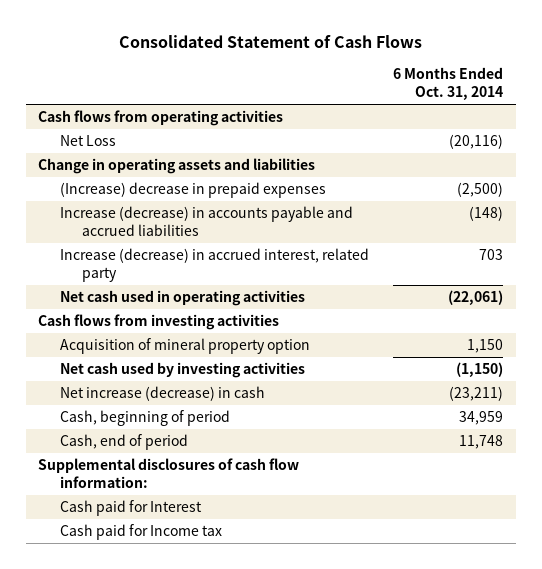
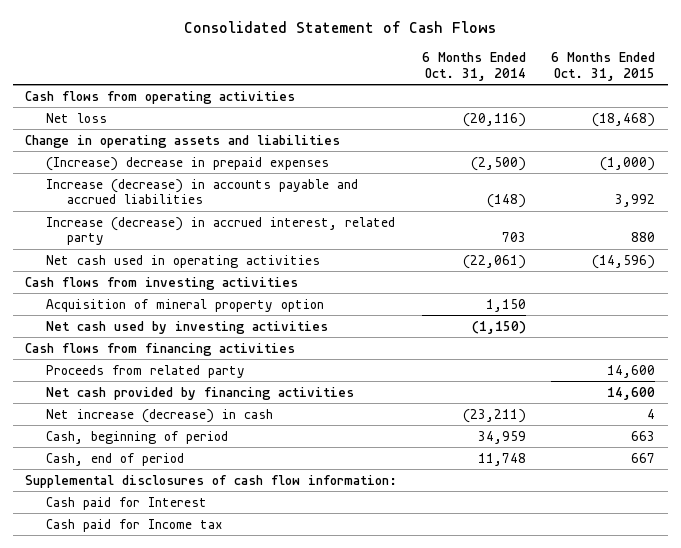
none -> [551,52,656,82] 6 Months Ended Oct. 31, 2015
[60,135,117,147] Net Loss -> [45,112,107,123] Net loss
none -> [25,342,296,356] Cash flows from financing activities
none -> [45,364,245,378] Proceeds from related party
none -> [45,386,354,400] Net cash provided by financing activities

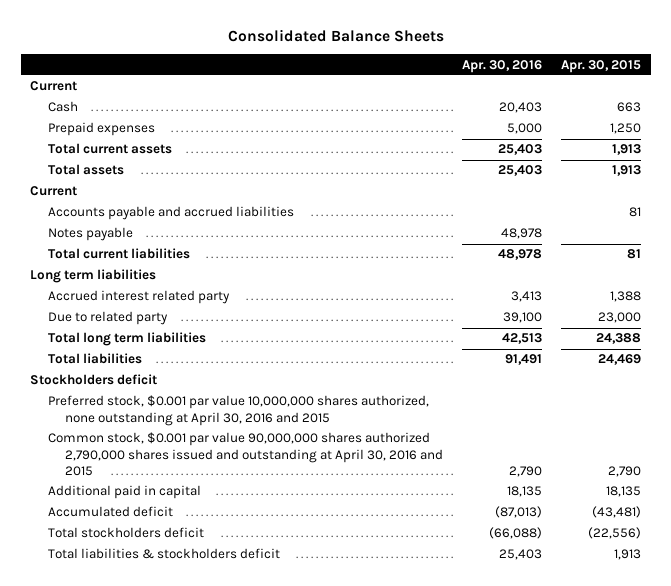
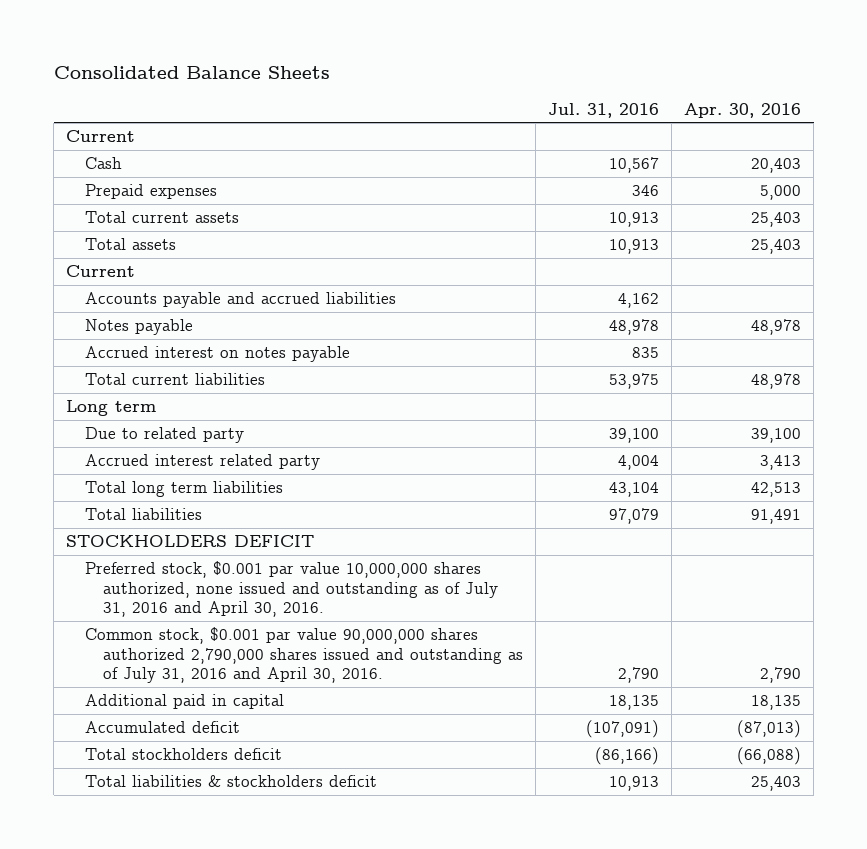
[561,59,642,73] Apr. 30, 2015 -> none
none -> [547,102,659,118] Jul. 31, 2016
none -> [84,346,350,363] Accrued interest on notes payable
[30,269,157,284] Long term liabilities -> [66,400,157,417] Long term
[47,290,230,305] Accrued interest related party -> [84,454,320,471] Accrued interest related party
[30,374,158,386] Stockholders deficit -> [66,535,315,548] STOCKHOLDERS DEFICIT
[47,395,429,426] Preferred stock, $0.001 par value 10,000,000 shares authorized, none outstanding at April 30, 2016 and 2015 -> [84,561,498,617] Preferred stock, $0.001 par value 10,000,000 shares authorized, none issued and outstanding as of July 31, 2016 and April 30, 2016.
[47,432,444,476] Common stock, $0.001 par value 90,000,000 shares authorized 2,790,000 shares issued and outstanding at April 30, 2016 and 2015 -> [84,627,523,683] Common stock, $0.001 par value 90,000,000 shares authorized 2,790,000 shares issued and outstanding as of July 31, 2016 and April 30, 2016.

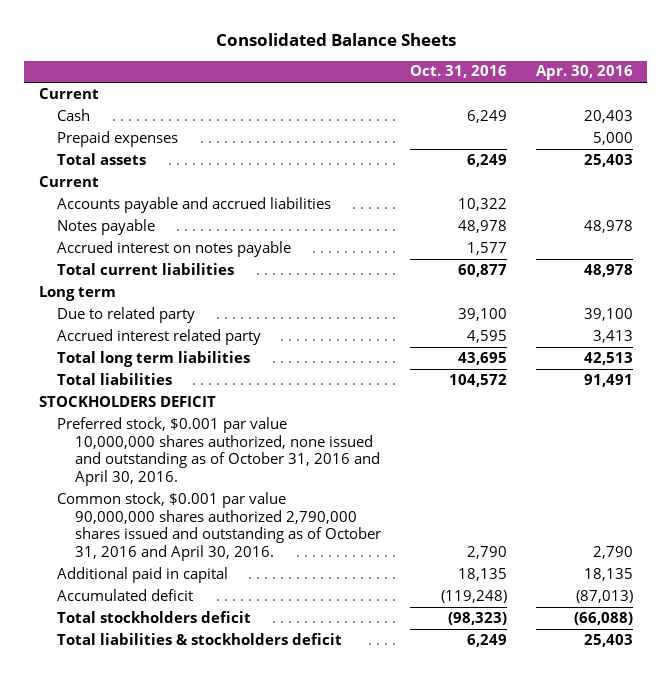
[547,102,659,118] Jul. 31, 2016 -> none
none -> [410,65,508,79] Oct. 31, 2016
[84,211,239,224] Total current assets -> none
[84,561,498,617] Preferred stock, $0.001 par value 10,000,000 shares authorized, none issued and outstanding as of July 31, 2016 and April 30, 2016. -> [57,416,381,487] Preferred stock, $0.001 par value 10,000,000 shares authorized, none issued and outstanding as of October 31, 2016 and April 30, 2016.
[84,627,523,683] Common stock, $0.001 par value 90,000,000 shares authorized 2,790,000 shares issued and outstanding as of July 31, 2016 and April 30, 2016. -> [57,491,382,562] Common stock, $0.001 par value 90,000,000 shares authorized 2,790,000 shares issued and outstanding as of October 31, 2016 and April 30, 2016.

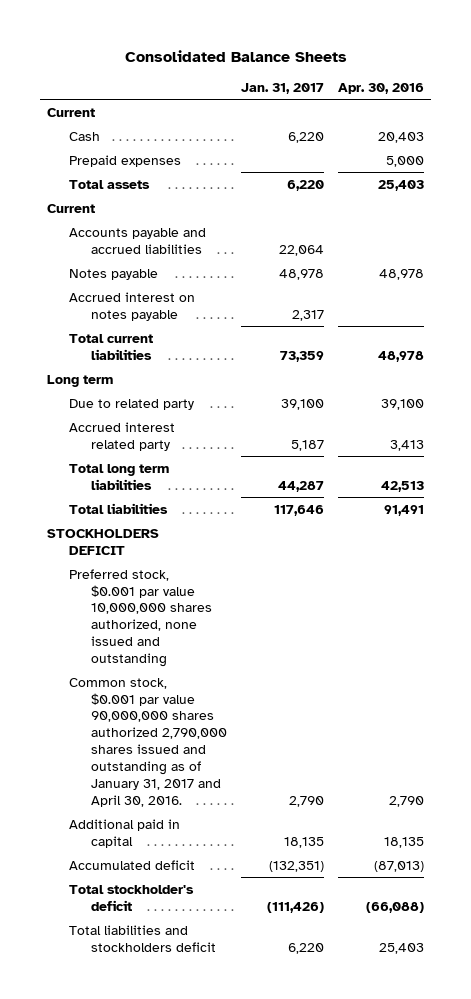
[410,65,508,79] Oct. 31, 2016 -> none
none -> [240,83,324,95] Jan. 31, 2017
[57,416,381,487] Preferred stock, $0.001 par value 10,000,000 shares authorized, none issued and outstanding as of October 31, 2016 and April 30, 2016. -> [68,568,212,668] Preferred stock, $0.001 par value 10,000,000 shares authorized, none issued and outstanding
[57,491,382,562] Common stock, $0.001 par value 90,000,000 shares authorized 2,790,000 shares issued and outstanding as of October 31, 2016 and April 30, 2016. -> [68,677,227,807] Common stock, $0.001 par value 90,000,000 shares authorized 2,790,000 shares issued and outstanding as of January 31, 2017 and April 30, 2016.
[57,610,252,623] Total stockholders deficit -> [68,884,194,911] Total stockholder's deficit
[57,632,343,645] Total liabilities & stockholders deficit -> [68,924,216,952] Total liabilities and stockholders deficit

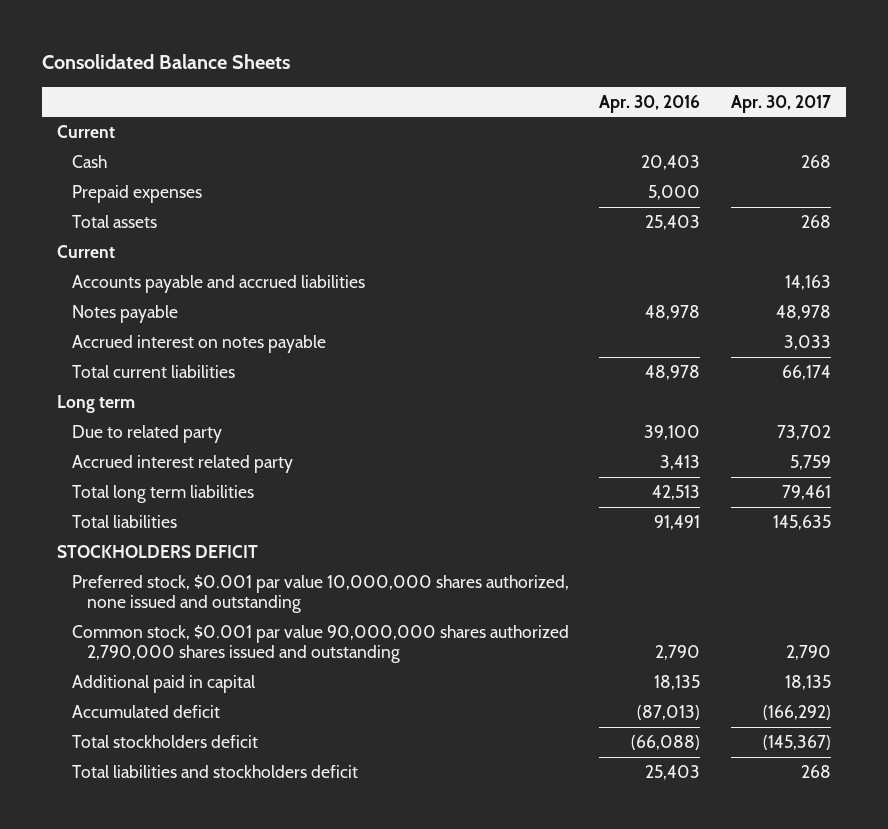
[240,83,324,95] Jan. 31, 2017 -> none
none -> [730,94,831,113] Apr. 30, 2017
[68,677,227,807] Common stock, $0.001 par value 90,000,000 shares authorized 2,790,000 shares issued and outstanding as of January 31, 2017 and April 30, 2016. -> [72,624,570,664] Common stock, $0.001 par value 90,000,000 shares authorized 2,790,000 shares issued and outstanding
[68,884,194,911] Total stockholder's deficit -> [72,734,259,748] Total stockholders deficit

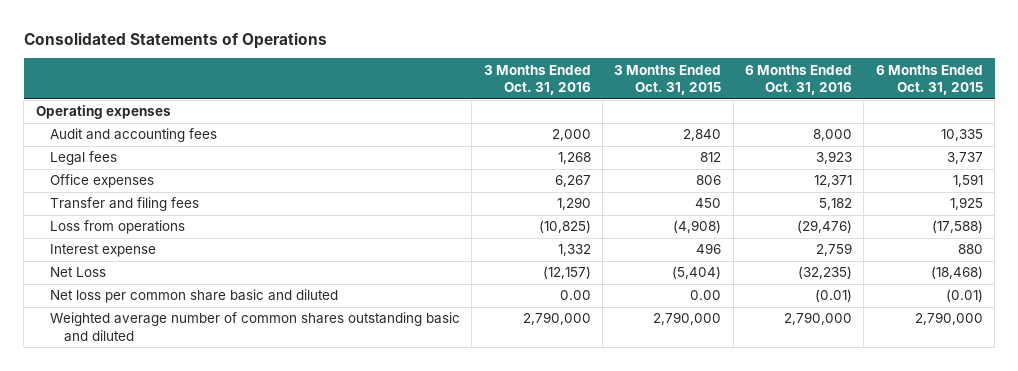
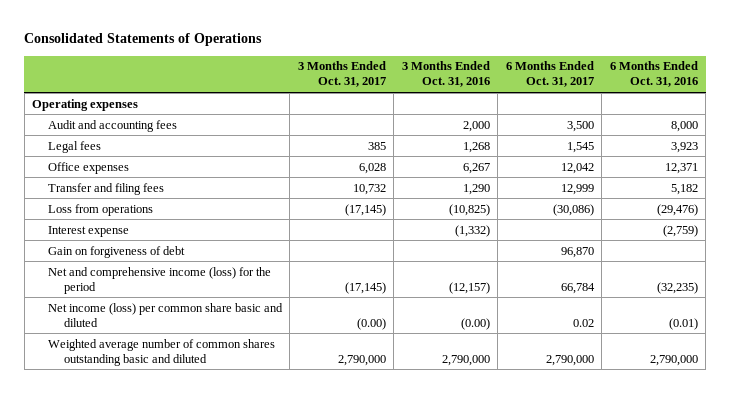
[614,64,722,96] 3 Months Ended Oct. 31, 2015 -> none
[875,64,983,96] 6 Months Ended Oct. 31, 2015 -> none
none -> [297,61,386,88] 3 Months Ended Oct. 31, 2017
none -> [505,61,594,88] 6 Months Ended Oct. 31, 2017
[557,244,591,257] 1,332 -> [454,224,490,237] (1,332)
[815,243,852,257] 2,759 -> [662,224,698,237] (2,759)
none -> [47,245,185,258] Gain on forgiveness of debt
[49,267,106,278] Net Loss -> [47,266,271,294] Net and comprehensive income (loss) for the period
[49,289,338,304] Net loss per common share basic and diluted -> [47,302,283,327] Net income (loss) per common share basic and diluted
[559,290,591,301] 0.00 -> [460,317,490,330] (0.00)

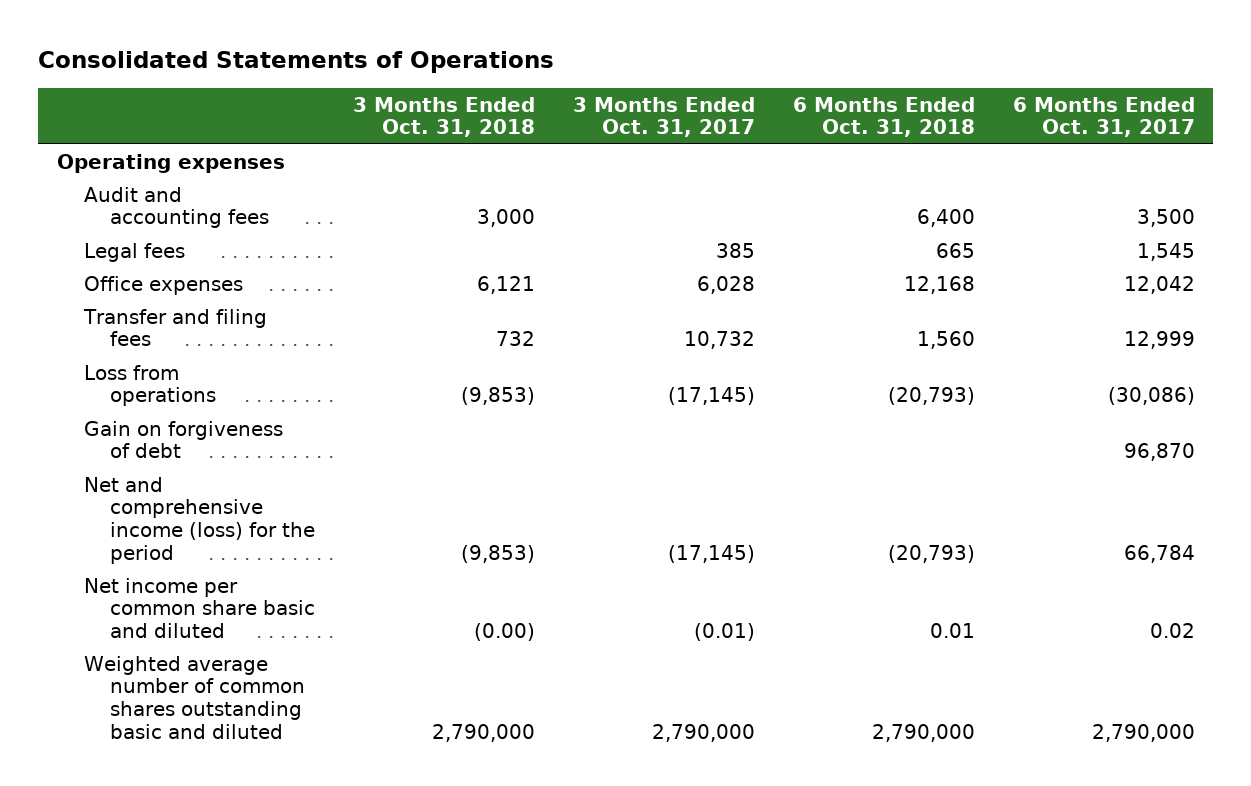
[401,61,490,88] 3 Months Ended Oct. 31, 2016 -> none
[609,61,698,88] 6 Months Ended Oct. 31, 2016 -> none
none -> [353,96,536,138] 3 Months Ended Oct. 31, 2018
none -> [792,96,975,138] 6 Months Ended Oct. 31, 2018
[47,225,129,237] Interest expense -> none
[47,302,283,327] Net income (loss) per common share basic and diluted -> [83,577,316,639] Net income per common share basic and diluted
[356,317,386,330] (0.00) -> [693,623,755,642] (0.01)

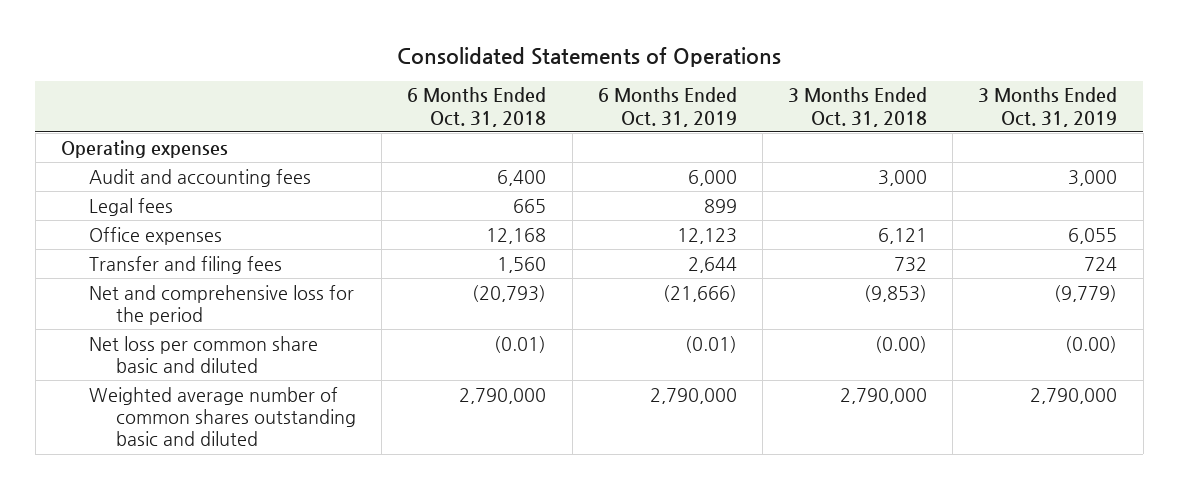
[572,96,755,138] 3 Months Ended Oct. 31, 2017 -> none
[1012,96,1195,138] 6 Months Ended Oct. 31, 2017 -> none
none -> [597,87,737,127] 6 Months Ended Oct. 31, 2019
none -> [978,87,1118,127] 3 Months Ended Oct. 31, 2019
[83,364,217,407] Loss from operations -> none
[83,420,283,459] Gain on forgiveness of debt -> none
[83,476,316,564] Net and comprehensive income (loss) for the period -> [88,284,354,325] Net and comprehensive loss for the period
[83,577,316,639] Net income per common share basic and diluted -> [88,335,318,373] Net loss per common share basic and diluted
[929,623,975,639] 0.01 -> [494,335,547,353] (0.01)

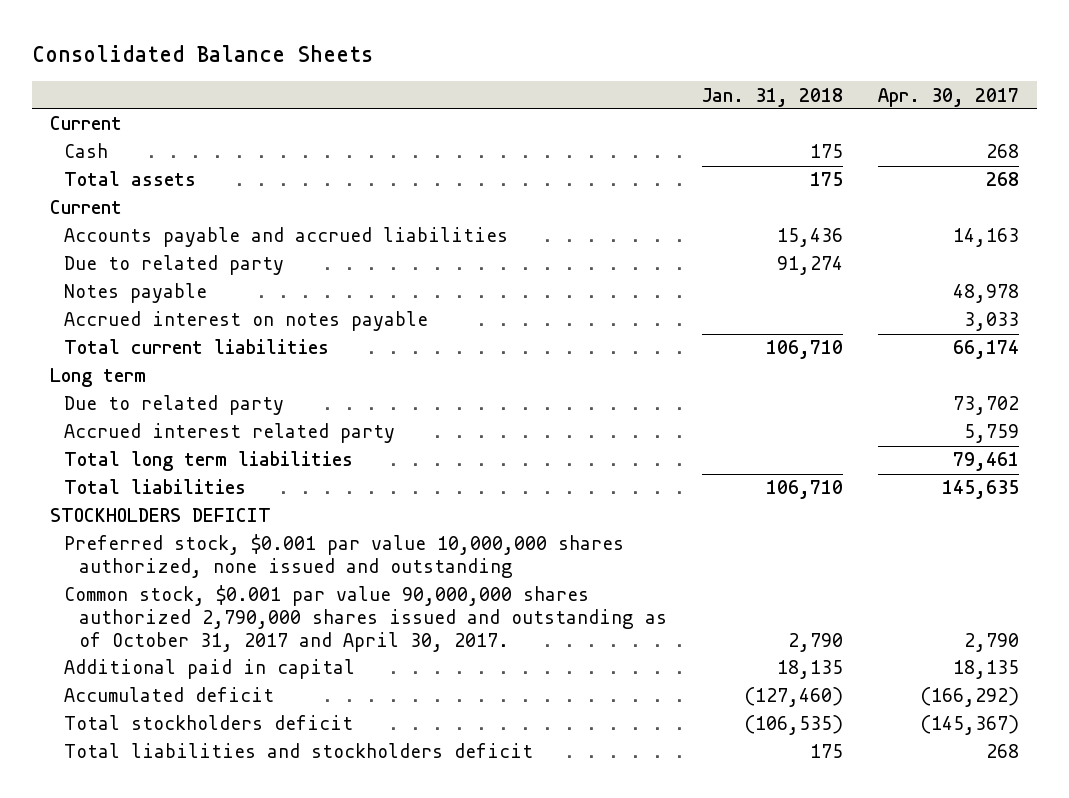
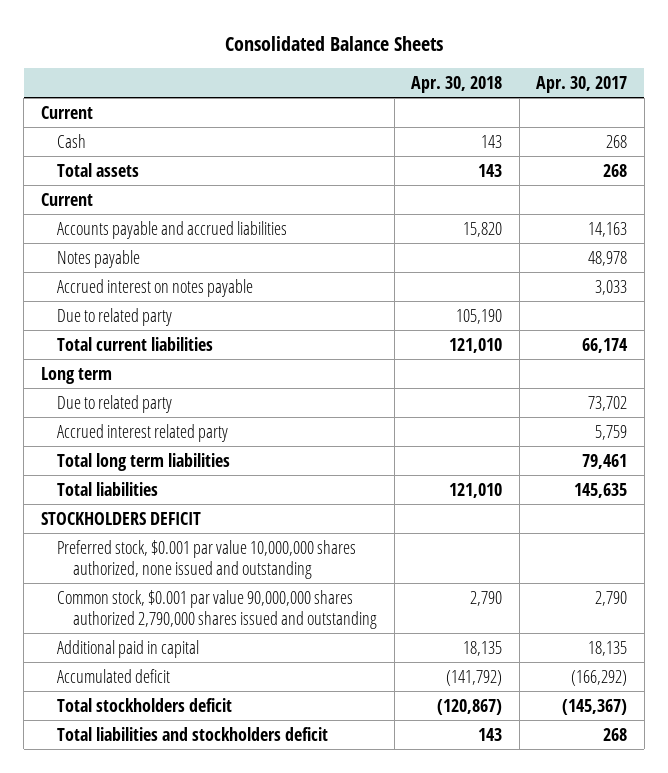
[702,87,844,107] Jan. 31, 2018 -> none
none -> [411,75,503,93] Apr. 30, 2018
[64,255,285,276] Due to related party -> [56,307,172,326] Due to related party
[64,585,668,653] Common stock, $0.001 par value 90,000,000 shares authorized 2,790,000 shares issued and outstanding as of October 31, 2017 and April 30, 2017. -> [56,589,378,629] Common stock, $0.001 par value 90,000,000 shares authorized 2,790,000 shares issued and outstanding

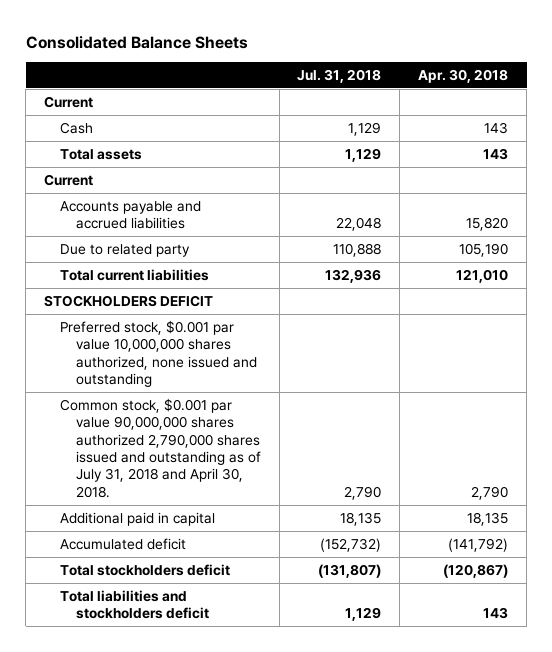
[536,75,628,93] Apr. 30, 2017 -> none
none -> [297,68,382,83] Jul. 31, 2018
[56,249,140,268] Notes payable -> none
[56,278,253,297] Accrued interest on notes payable -> none
[40,366,112,384] Long term -> none
[56,394,172,413] Due to related party -> none
[56,423,228,442] Accrued interest related party -> none
[56,452,230,471] Total long term liabilities -> none
[56,481,158,496] Total liabilities -> none
[56,589,378,629] Common stock, $0.001 par value 90,000,000 shares authorized 2,790,000 shares issued and outstanding -> [59,397,261,498] Common stock, $0.001 par value 90,000,000 shares authorized 2,790,000 shares issued and outstanding as of July 31, 2018 and April 30, 2018.

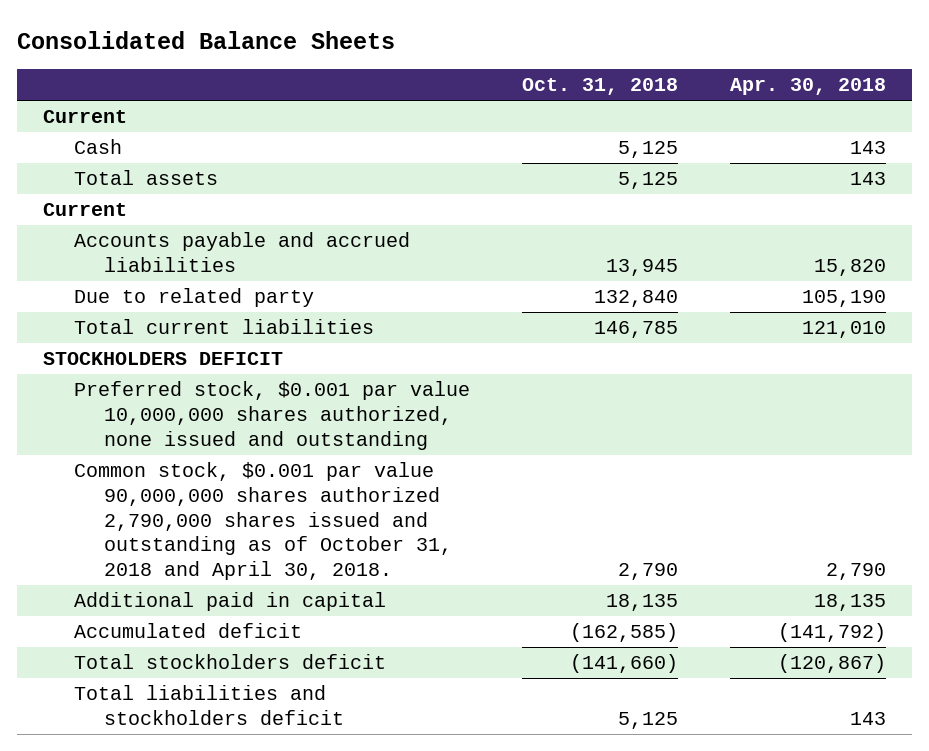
[297,68,382,83] Jul. 31, 2018 -> none
none -> [521,78,678,96] Oct. 31, 2018
[59,397,261,498] Common stock, $0.001 par value 90,000,000 shares authorized 2,790,000 shares issued and outstanding as of July 31, 2018 and April 30, 2018. -> [73,462,452,581] Common stock, $0.001 par value 90,000,000 shares authorized 2,790,000 shares issued and outstanding as of October 31, 2018 and April 30, 2018.

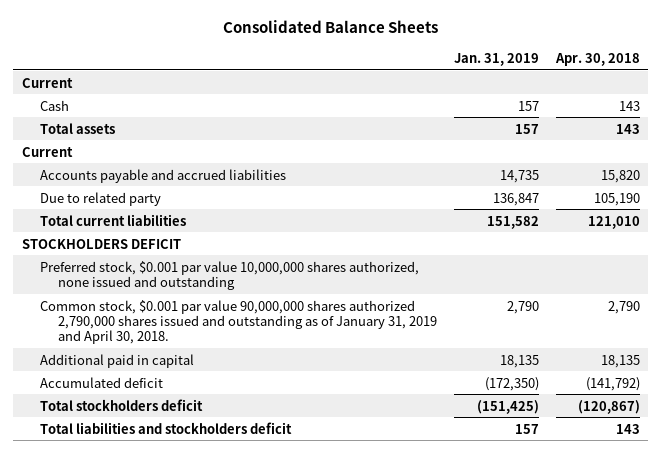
[521,78,678,96] Oct. 31, 2018 -> none
none -> [453,52,539,66] Jan. 31, 2019
[73,462,452,581] Common stock, $0.001 par value 90,000,000 shares authorized 2,790,000 shares issued and outstanding as of October 31, 2018 and April 30, 2018. -> [39,299,437,344] Common stock, $0.001 par value 90,000,000 shares authorized 2,790,000 shares issued and outstanding as of January 31, 2019 and April 30, 2018.

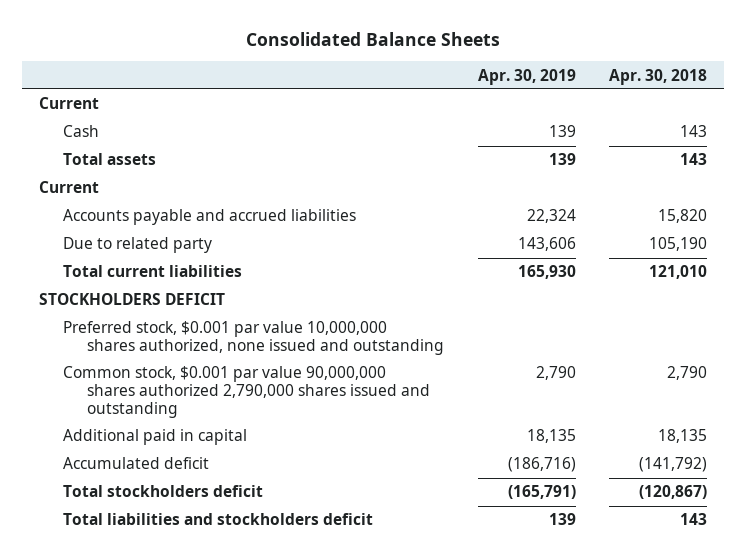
[453,52,539,66] Jan. 31, 2019 -> none
none -> [477,68,576,85] Apr. 30, 2019
[39,299,437,344] Common stock, $0.001 par value 90,000,000 shares authorized 2,790,000 shares issued and outstanding as of January 31, 2019 and April 30, 2018. -> [63,366,431,418] Common stock, $0.001 par value 90,000,000 shares authorized 2,790,000 shares issued and outstanding

